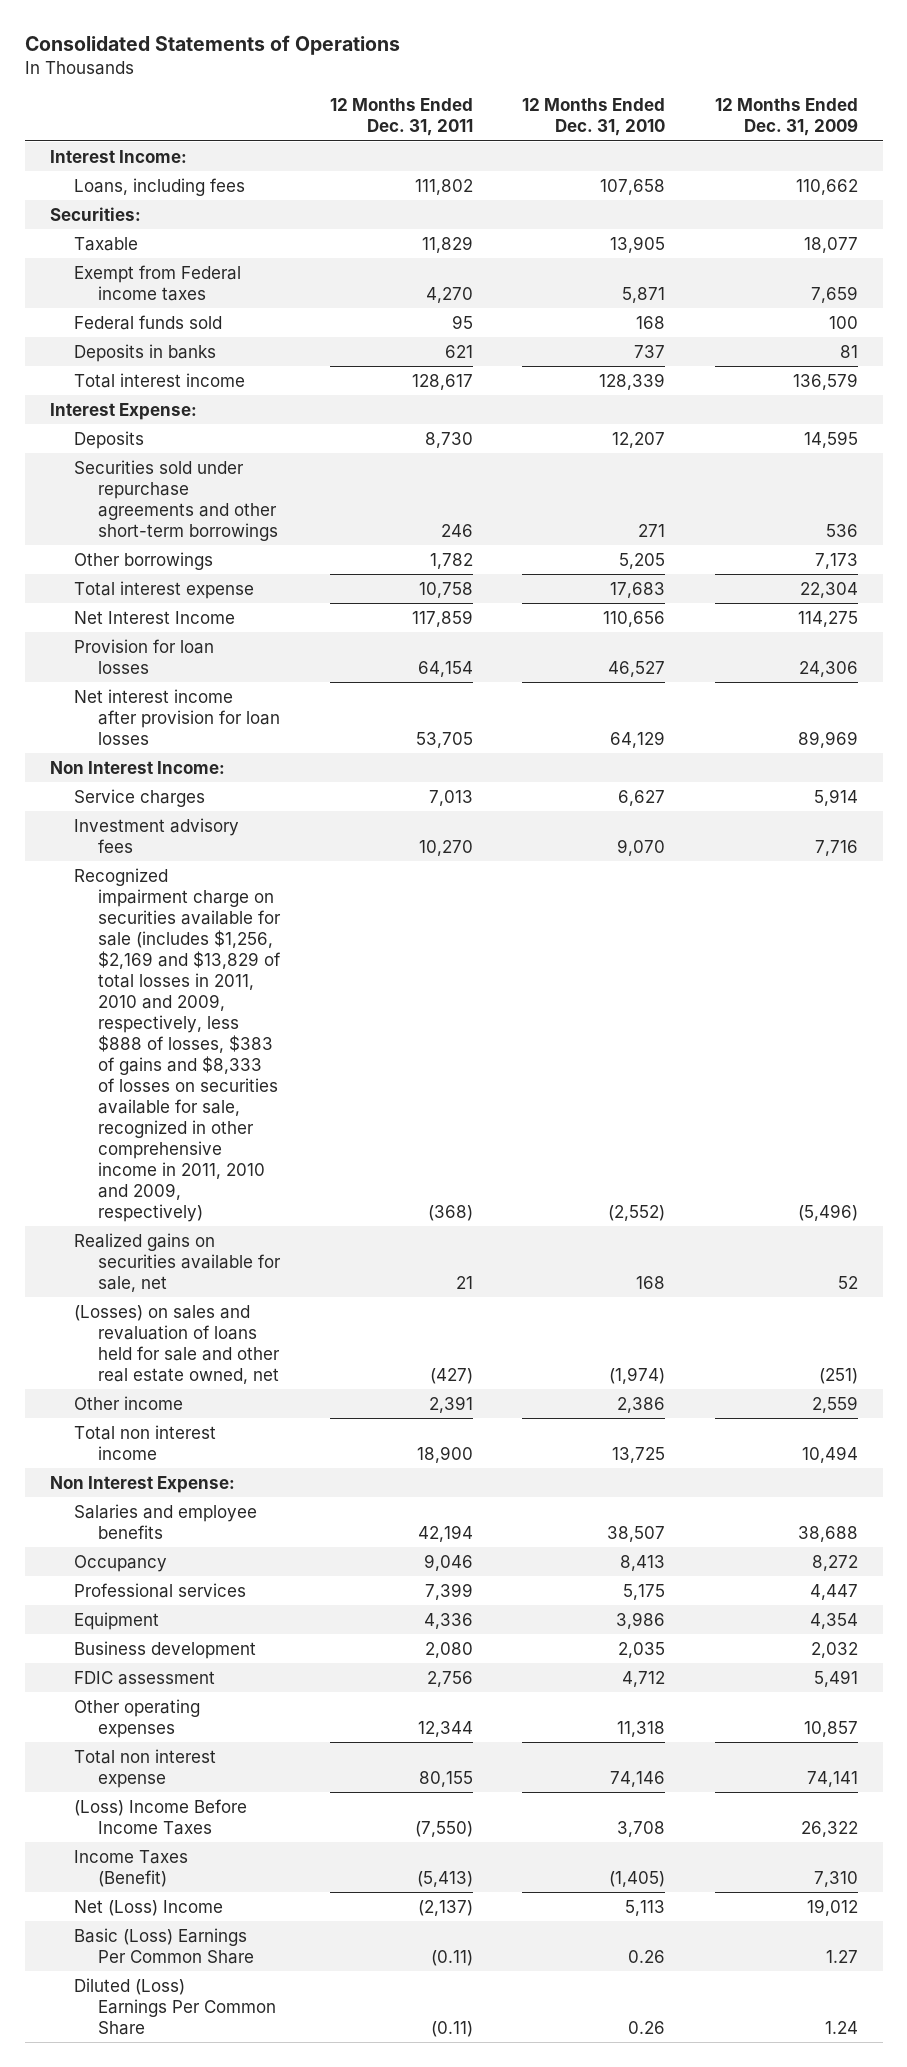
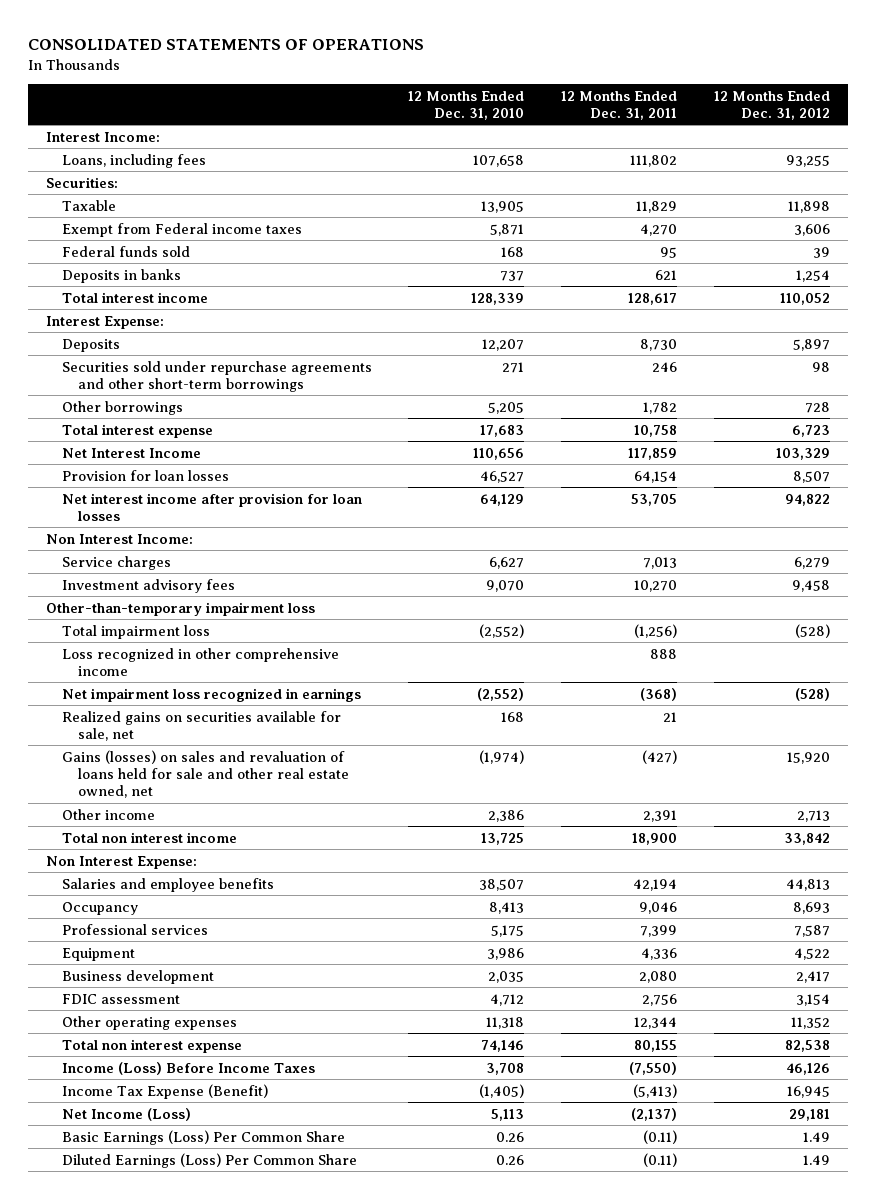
[24,34,400,55] Consolidated Statements of Operations -> [27,38,424,50] CONSOLIDATED STATEMENTS OF OPERATIONS
[714,98,858,137] 12 Months Ended Dec. 31, 2009 -> none
none -> [713,90,830,120] 12 Months Ended Dec. 31, 2012
none -> [45,601,315,616] Other-than-temporary impairment loss
none -> [61,624,210,639] Total impairment loss
none -> [61,647,339,676] Loss recognized in other comprehensive income
[73,867,282,1222] Recognized impairment charge on securities available for sale (includes $1,256, $2,169 and $13,829 of total losses in 2011, 2010 and 2009, respectively, less $888 of losses, $383 of gains and $8,333 of losses on securities available for sale, recognized in other comprehensive income in 2011, 2010 and 2009, respectively) -> [61,687,361,702] Net impairment loss recognized in earnings
[73,1304,281,1384] (Losses) on sales and revaluation of loans held for sale and other real estate owned, net -> [61,749,349,798] Gains (losses) on sales and revaluation of loans held for sale and other real estate owned, net
[73,1798,247,1835] (Loss) Income Before Income Taxes -> [61,1061,315,1075] Income (Loss) Before Income Taxes
[73,1849,188,1887] Income Taxes (Benefit) -> [61,1083,268,1099] Income Tax Expense (Benefit)
[73,1899,223,1916] Net (Loss) Income -> [61,1107,191,1121] Net Income (Loss)
[73,1927,255,1964] Basic (Loss) Earnings Per Common Share -> [61,1129,345,1145] Basic Earnings (Loss) Per Common Share
[73,1977,277,2035] Diluted (Loss) Earnings Per Common Share -> [61,1152,357,1168] Diluted Earnings (Loss) Per Common Share

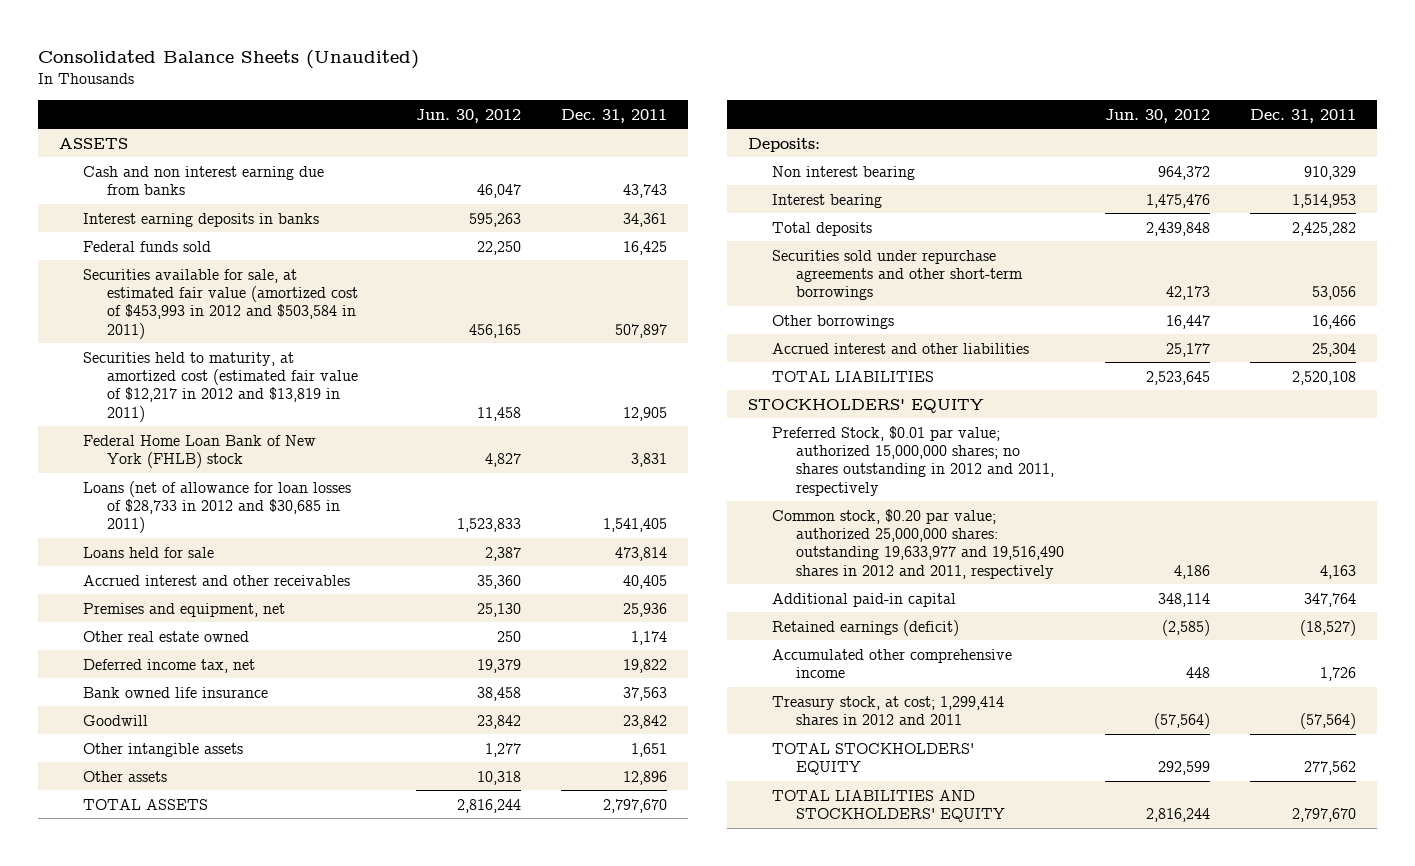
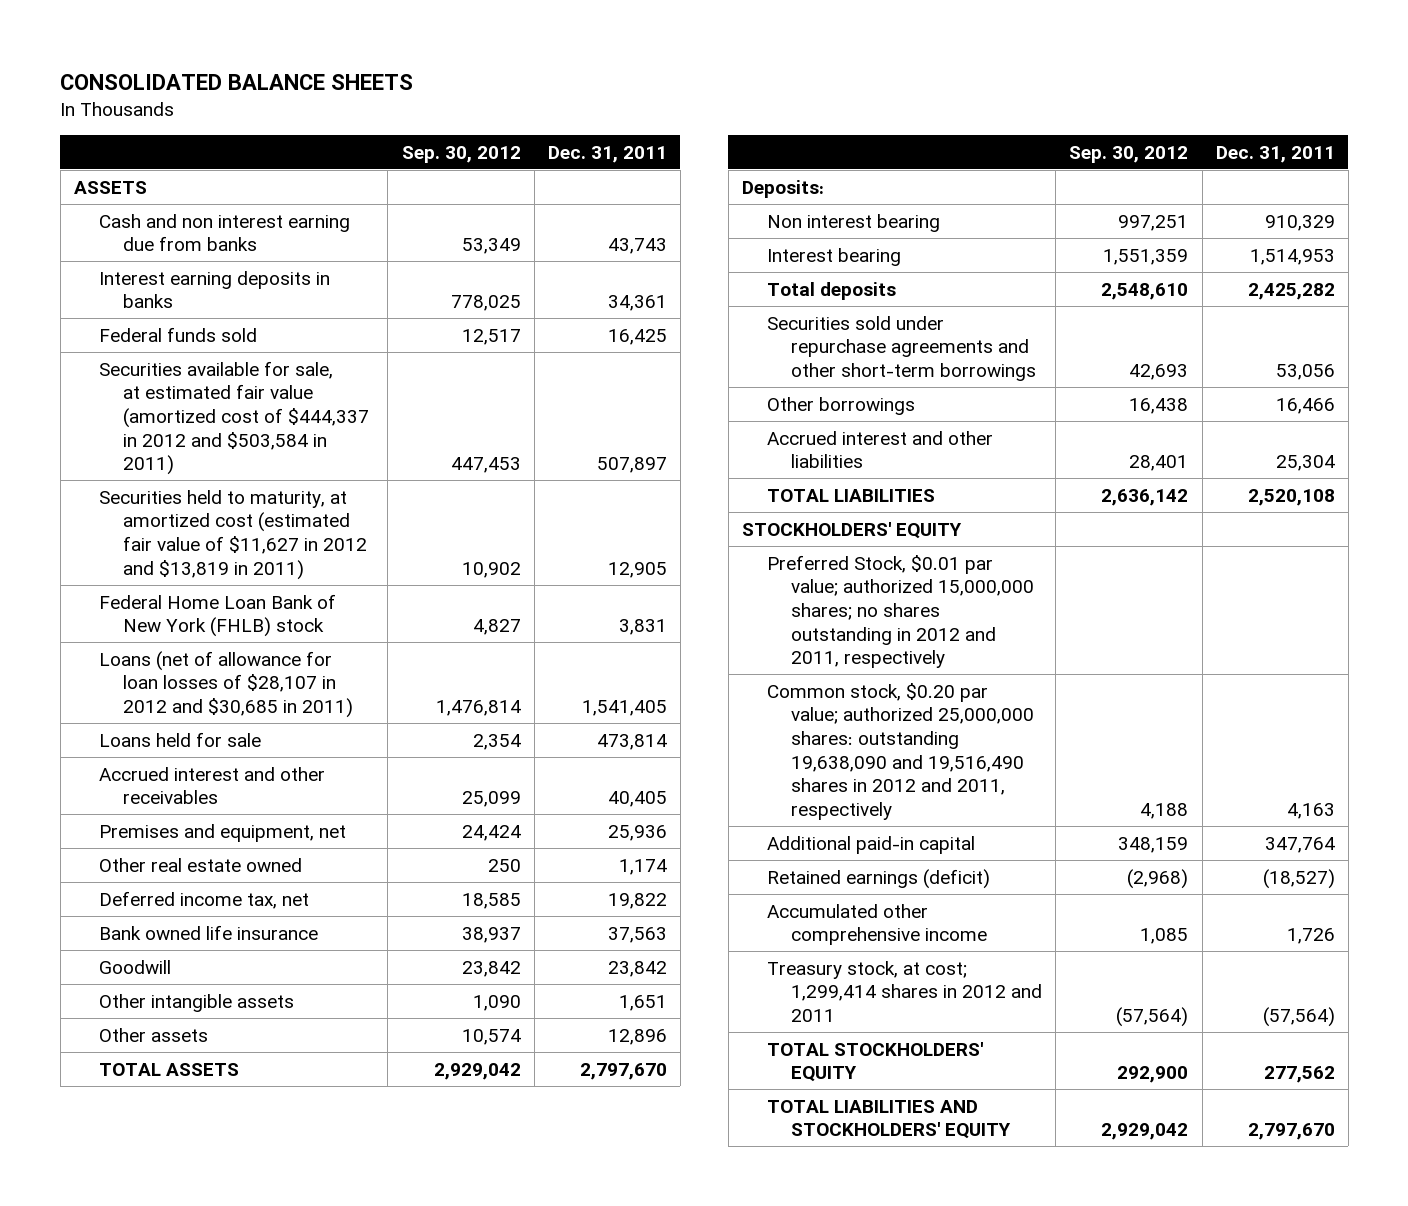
[38,49,420,69] Consolidated Balance Sheets (Unaudited) -> [60,74,414,91] CONSOLIDATED BALANCE SHEETS
[415,108,521,123] Jun. 30, 2012 -> none
none -> [401,145,521,163] Sep. 30, 2012
[82,268,358,339] Securities available for sale, at estimated fair value (amortized cost of $453,993 in 2012 and $503,584 in 2011) -> [98,360,370,476] Securities available for sale, at estimated fair value (amortized cost of $444,337 in 2012 and $503,584 in 2011)
[82,351,358,422] Securities held to maturity, at amortized cost (estimated fair value of $12,217 in 2012 and $13,819 in 2011) -> [98,489,368,580] Securities held to maturity, at amortized cost (estimated fair value of $11,627 in 2012 and $13,819 in 2011)
[82,480,351,534] Loans (net of allowance for loan losses of $28,733 in 2012 and $30,685 in 2011) -> [98,650,354,719] Loans (net of allowance for loan losses of $28,107 in 2012 and $30,685 in 2011)
[771,508,1064,579] Common stock, $0.20 par value; authorized 25,000,000 shares: outstanding 19,633,977 and 19,516,490 shares in 2012 and 2011, respectively -> [766,682,1035,821] Common stock, $0.20 par value; authorized 25,000,000 shares: outstanding 19,638,090 and 19,516,490 shares in 2012 and 2011, respectively

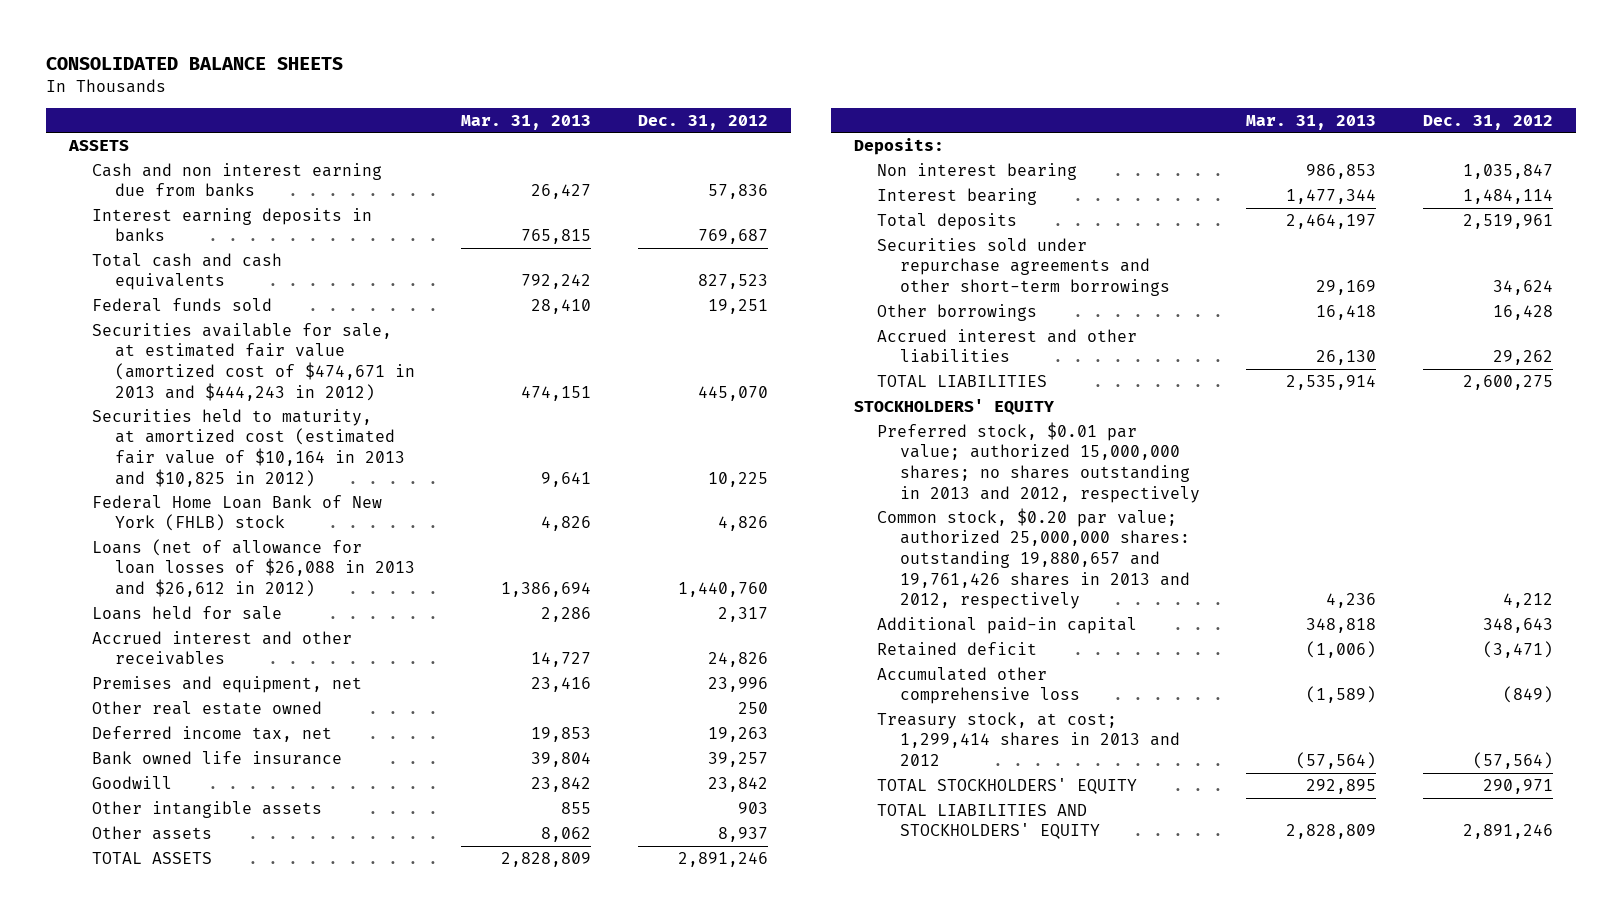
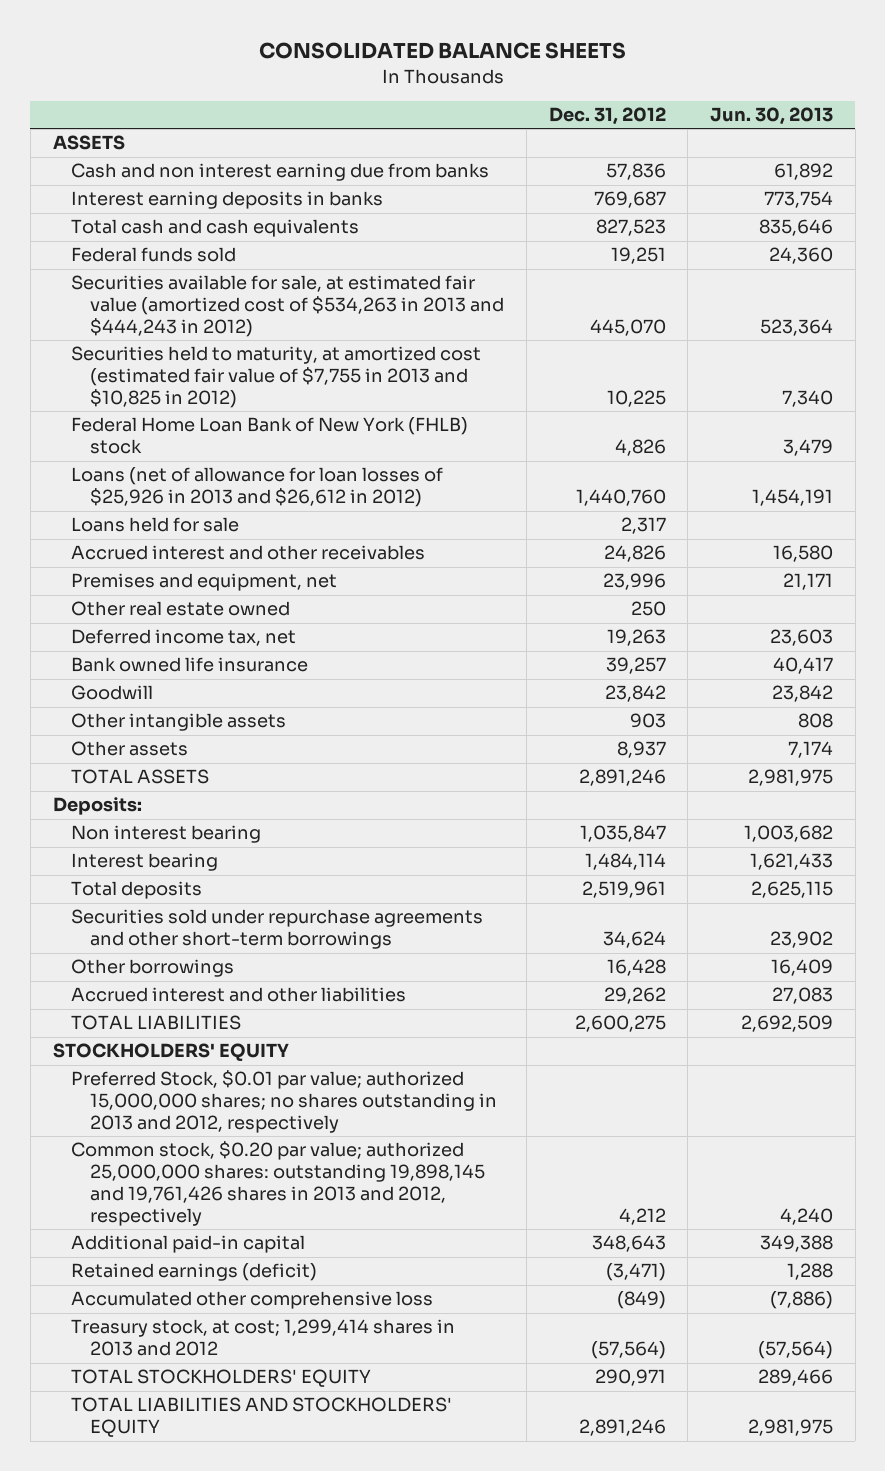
[461,114,592,130] Mar. 31, 2013 -> none
none -> [709,107,833,126] Jun. 30, 2013
[91,322,415,401] Securities available for sale, at estimated fair value (amortized cost of $474,671 in 2013 and $444,243 in 2012) -> [71,275,505,338] Securities available for sale, at estimated fair value (amortized cost of $534,263 in 2013 and $444,243 in 2012)
[91,408,405,487] Securities held to maturity, at amortized cost (estimated fair value of $10,164 in 2013 and $10,825 in 2012) -> [71,346,482,409] Securities held to maturity, at amortized cost (estimated fair value of $7,755 in 2013 and $10,825 in 2012)
[91,538,415,598] Loans (net of allowance for loan losses of $26,088 in 2013 and $26,612 in 2012) -> [71,467,444,508] Loans (net of allowance for loan losses of $25,926 in 2013 and $26,612 in 2012)
[876,421,1200,503] Preferred stock, $0.01 par value; authorized 15,000,000 shares; no shares outstanding in 2013 and 2012, respectively -> [71,1070,498,1134] Preferred Stock, $0.01 par value; authorized 15,000,000 shares; no shares outstanding in 2013 and 2012, respectively
[876,507,1190,610] Common stock, $0.20 par value; authorized 25,000,000 shares: outstanding 19,880,657 and 19,761,426 shares in 2013 and 2012, respectively -> [71,1141,486,1227] Common stock, $0.20 par value; authorized 25,000,000 shares: outstanding 19,898,145 and 19,761,426 shares in 2013 and 2012, respectively
[876,641,1037,656] Retained deficit -> [71,1263,318,1282] Retained earnings (deficit)

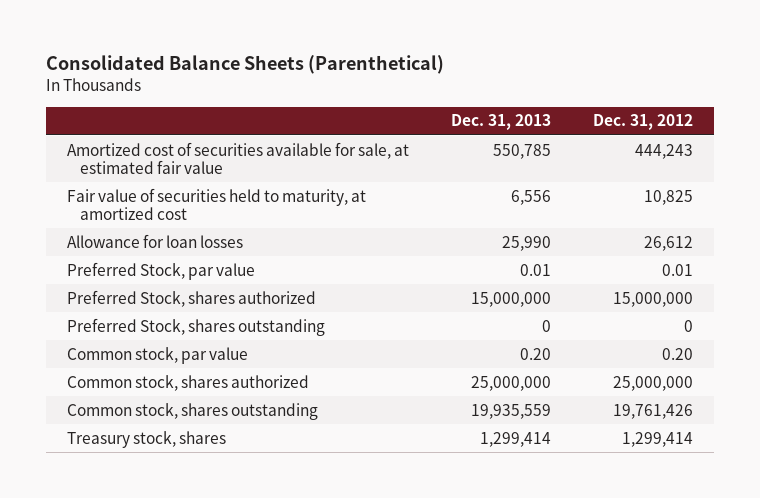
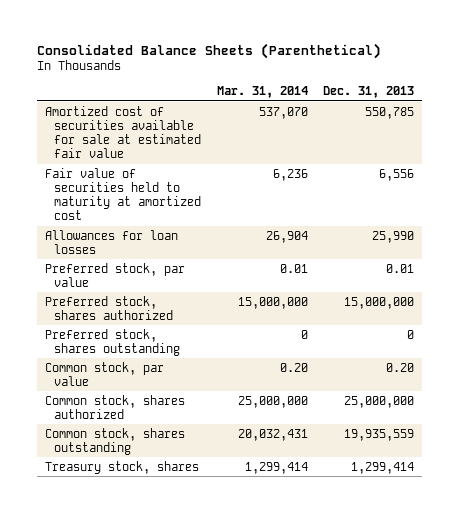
[593,114,694,131] Dec. 31, 2012 -> none
none -> [216,86,308,99] Mar. 31, 2014
[67,141,410,174] Amortized cost of securities available for sale, at estimated fair value -> [44,105,202,158] Amortized cost of securities available for sale at estimated fair value
[67,187,367,220] Fair value of securities held to maturity, at amortized cost -> [44,167,202,220] Fair value of securities held to maturity at amortized cost
[67,233,244,248] Allowance for loan losses -> [44,229,178,254] Allowances for loan losses
[67,261,256,280] Preferred Stock, par value -> [44,262,185,287] Preferred stock, par value
[67,289,317,307] Preferred Stock, shares authorized -> [44,295,174,320] Preferred stock, shares authorized
[67,317,326,336] Preferred Stock, shares outstanding -> [44,328,181,356] Preferred stock, shares outstanding

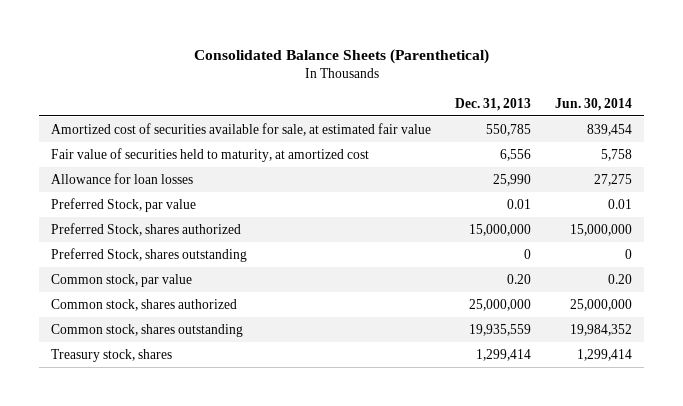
[216,86,308,99] Mar. 31, 2014 -> none
none -> [555,97,633,111] Jun. 30, 2014
[44,105,202,158] Amortized cost of securities available for sale at estimated fair value -> [51,122,432,136] Amortized cost of securities available for sale, at estimated fair value
[44,167,202,220] Fair value of securities held to maturity at amortized cost -> [51,147,370,162] Fair value of securities held to maturity, at amortized cost
[44,229,178,254] Allowances for loan losses -> [51,172,194,184] Allowance for loan losses
[44,262,185,287] Preferred stock, par value -> [51,197,197,212] Preferred Stock, par value
[44,295,174,320] Preferred stock, shares authorized -> [51,222,242,236] Preferred Stock, shares authorized
[44,328,181,356] Preferred stock, shares outstanding -> [51,247,248,262] Preferred Stock, shares outstanding

